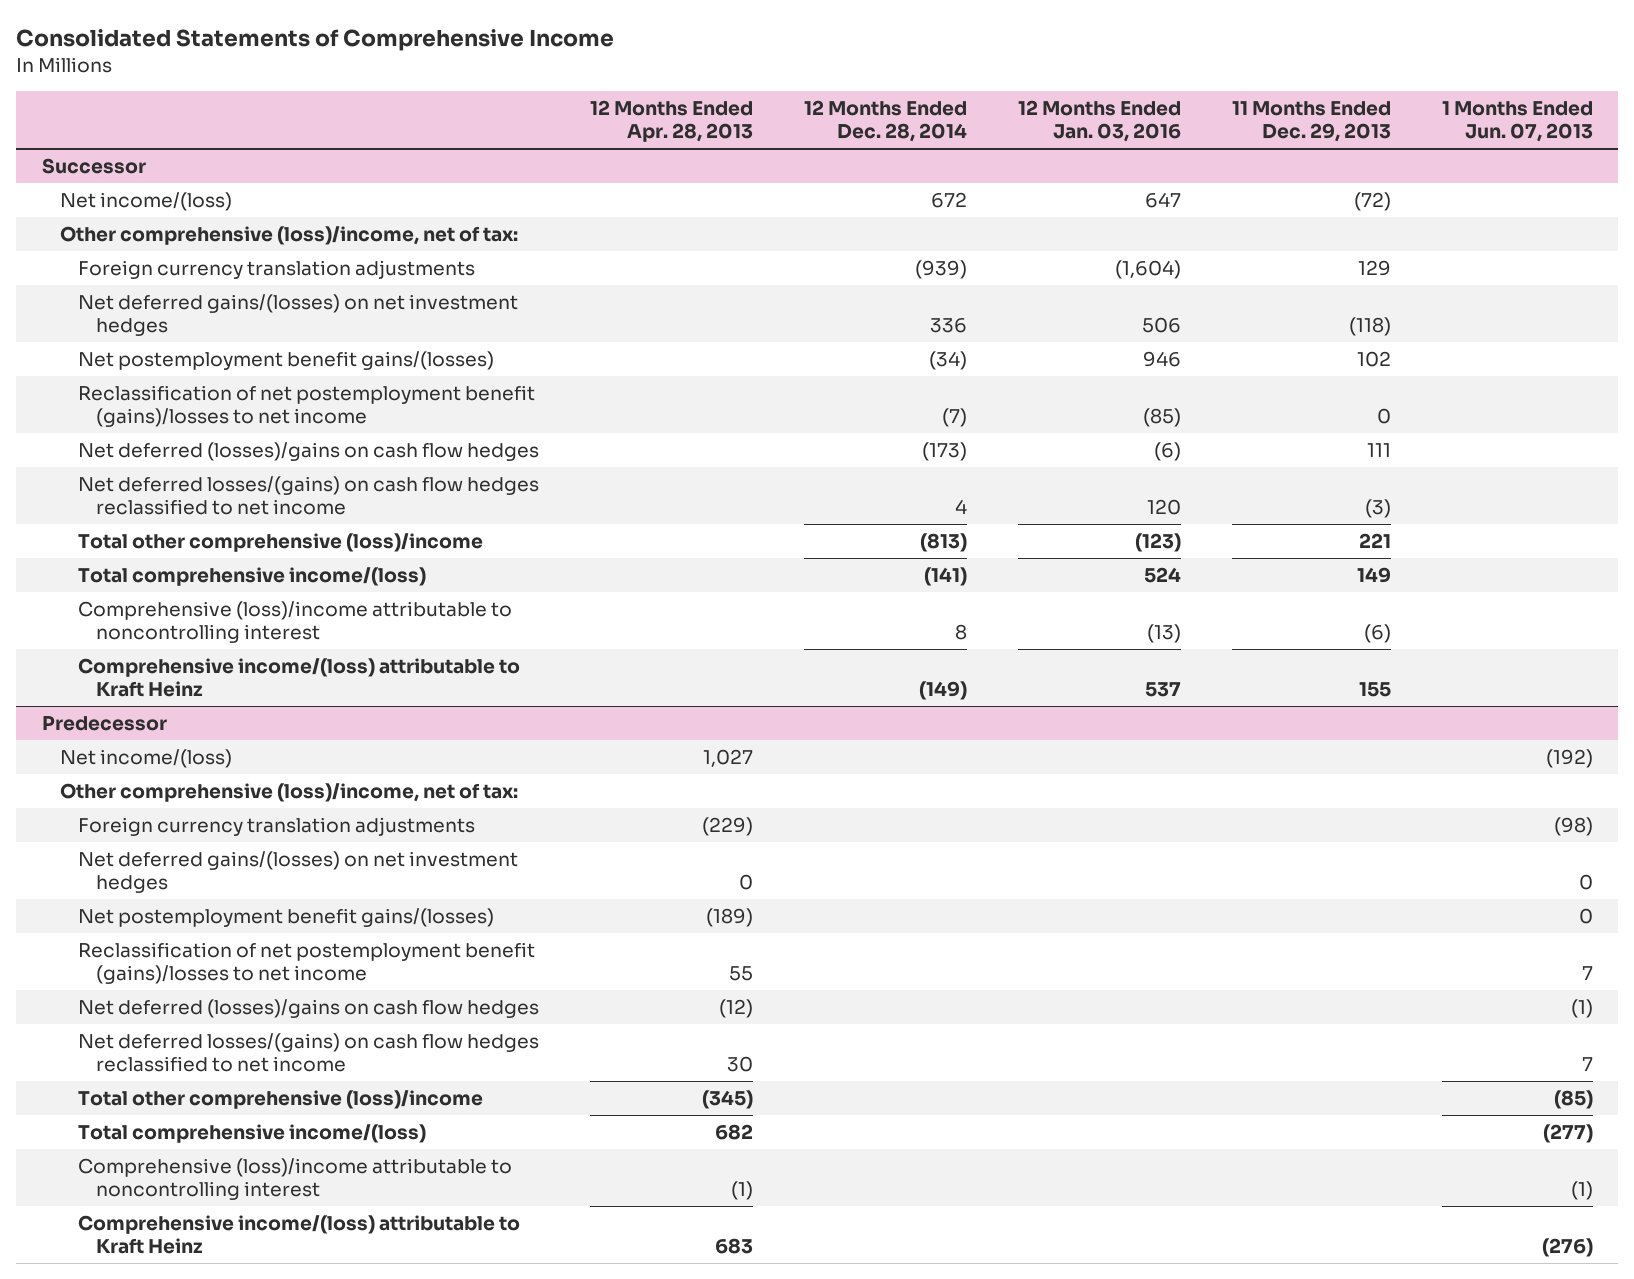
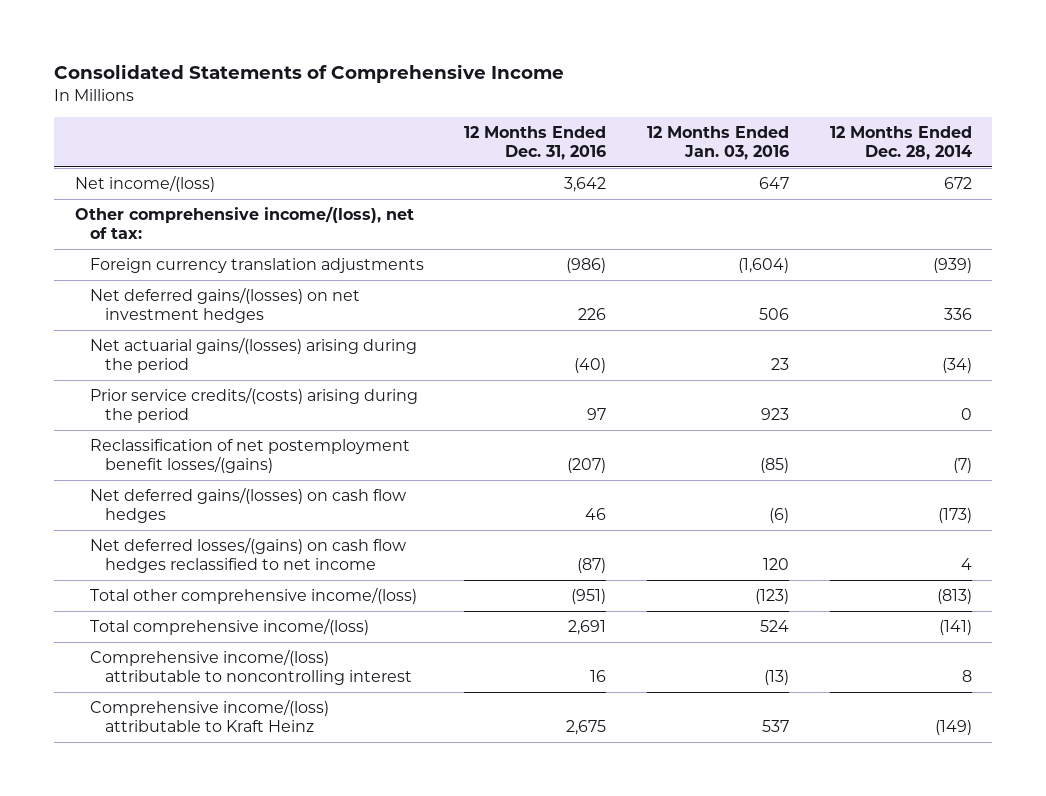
[589,99,753,143] 12 Months Ended Apr. 28, 2013 -> none
[1231,100,1391,143] 11 Months Ended Dec. 29, 2013 -> none
[1441,100,1593,143] 1 Months Ended Jun. 07, 2013 -> none
none -> [464,126,607,161] 12 Months Ended Dec. 31, 2016
[41,158,146,175] Successor -> none
[59,226,518,246] Other comprehensive (loss)/income, net of tax: -> [74,206,414,240] Other comprehensive income/(loss), net of tax:
[77,351,494,371] Net postemployment benefit gains/(losses) -> none
none -> [89,337,417,374] Net actuarial gains/(losses) arising during the period
none -> [89,387,418,424] Prior service credits/(costs) arising during the period
[77,385,535,428] Reclassification of net postemployment benefit (gains)/losses to net income -> [89,439,410,474] Reclassification of net postemployment benefit losses/(gains)
[77,442,539,462] Net deferred (losses)/gains on cash flow hedges -> [89,487,406,524] Net deferred gains/(losses) on cash flow hedges
[77,533,483,553] Total other comprehensive (loss)/income -> [89,587,417,605] Total other comprehensive income/(loss)
[77,601,512,644] Comprehensive (loss)/income attributable to noncontrolling interest -> [89,649,412,686] Comprehensive income/(loss) attributable to noncontrolling interest
[41,716,167,732] Predecessor -> none
[59,749,232,769] Net income/(loss) -> none
[59,783,518,803] Other comprehensive (loss)/income, net of tax: -> none
[77,817,475,837] Foreign currency translation adjustments -> none
[77,851,518,894] Net deferred gains/(losses) on net investment hedges -> none
[77,908,494,928] Net postemployment benefit gains/(losses) -> none
[77,942,535,985] Reclassification of net postemployment benefit (gains)/losses to net income -> none
[77,999,539,1019] Net deferred (losses)/gains on cash flow hedges -> none
[77,1033,539,1073] Net deferred losses/(gains) on cash flow hedges reclassified to net income -> none
[77,1090,483,1110] Total other comprehensive (loss)/income -> none
[77,1124,426,1144] Total comprehensive income/(loss) -> none
[77,1158,512,1201] Comprehensive (loss)/income attributable to noncontrolling interest -> none
[77,1215,520,1255] Comprehensive income/(loss) attributable to Kraft Heinz -> none

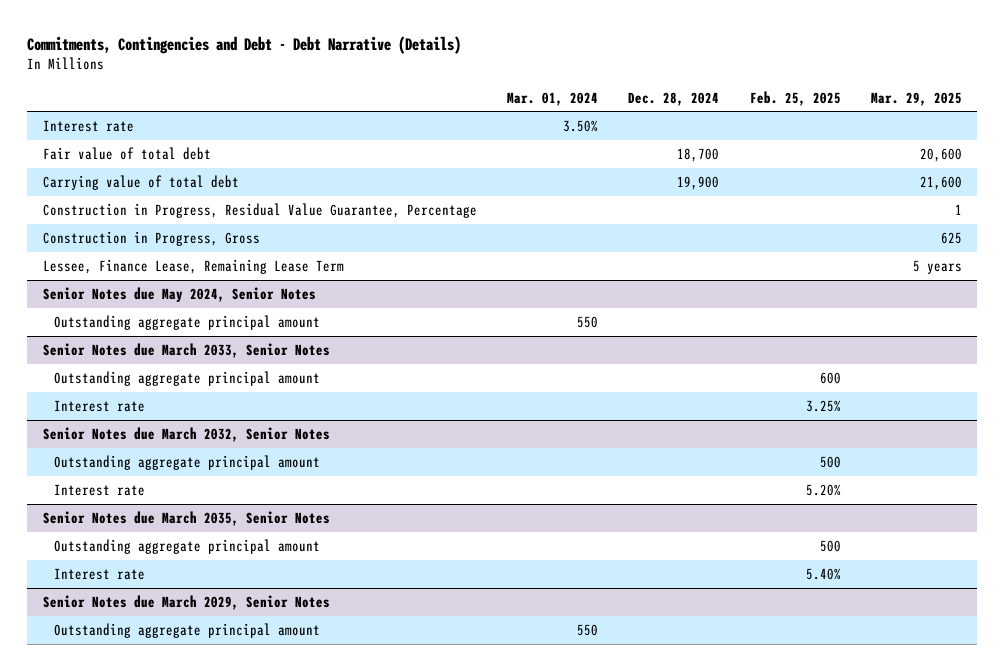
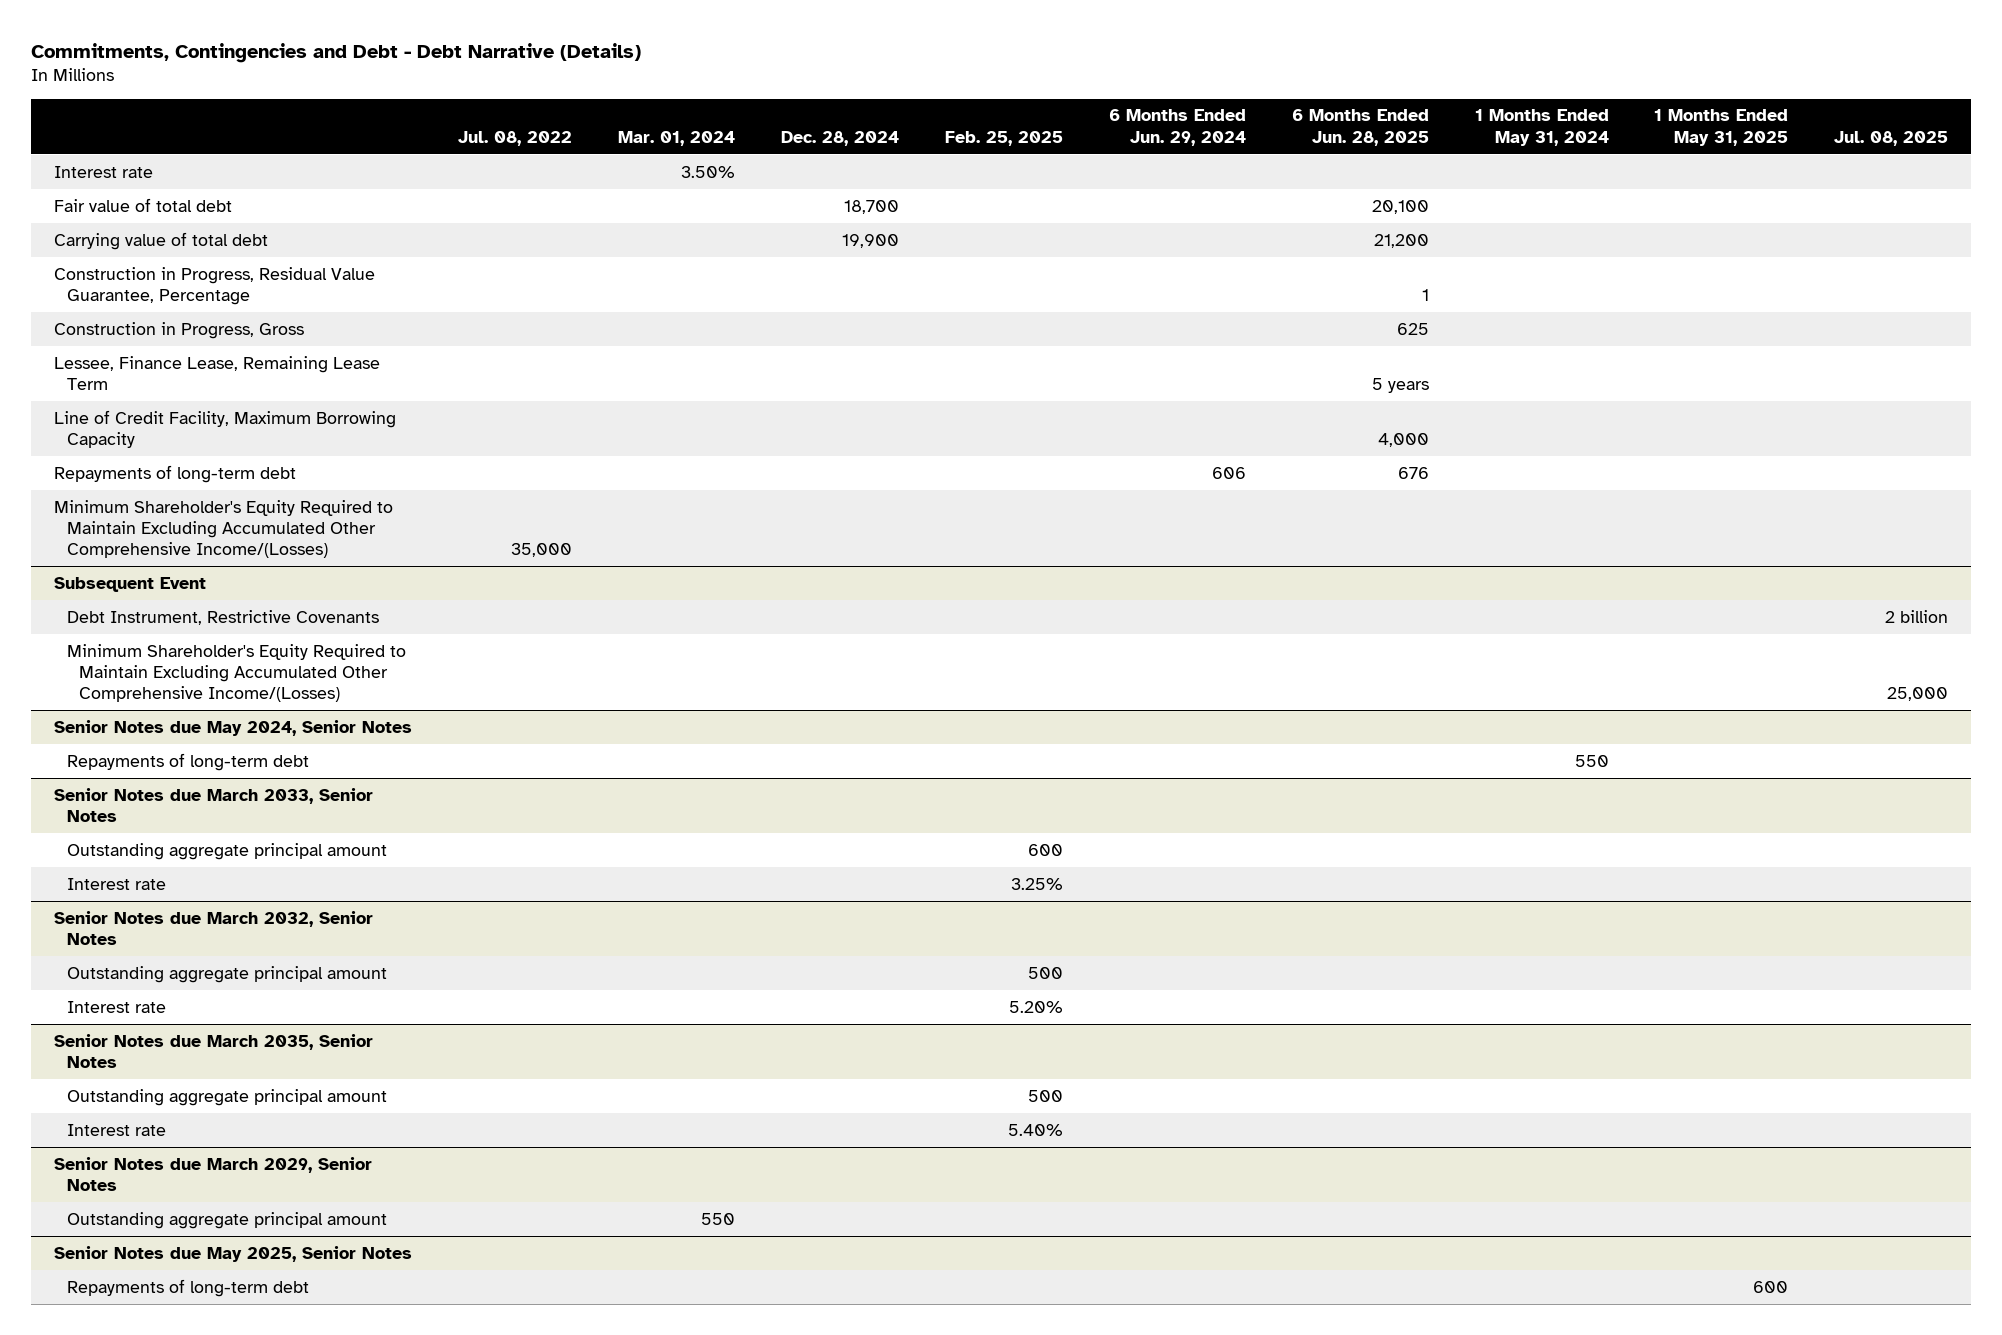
[871,91,963,106] Mar. 29, 2025 -> none
none -> [457,130,572,146] Jul. 08, 2022
none -> [1108,109,1246,146] 6 Months Ended Jun. 29, 2024
none -> [1291,109,1429,146] 6 Months Ended Jun. 28, 2025
none -> [1474,109,1609,146] 1 Months Ended May 31, 2024
none -> [1654,109,1789,146] 1 Months Ended May 31, 2025
none -> [1834,130,1949,146] Jul. 08, 2025
none -> [54,409,397,449] Line of Credit Facility, Maximum Borrowing Capacity
none -> [54,464,297,483] Repayments of long-term debt
none -> [54,499,394,559] Minimum Shareholder's Equity Required to Maintain Excluding Accumulated Other Comprehensive Income/(Losses)
none -> [54,576,207,592] Subsequent Event
none -> [66,609,379,625] Debt Instrument, Restrictive Covenants
none -> [66,643,406,703] Minimum Shareholder's Equity Required to Maintain Excluding Accumulated Other Comprehensive Income/(Losses)
[53,314,320,330] Outstanding aggregate principal amount -> none
none -> [66,752,309,771] Repayments of long-term debt
none -> [54,1245,413,1262] Senior Notes due May 2025, Senior Notes
none -> [66,1278,309,1297] Repayments of long-term debt

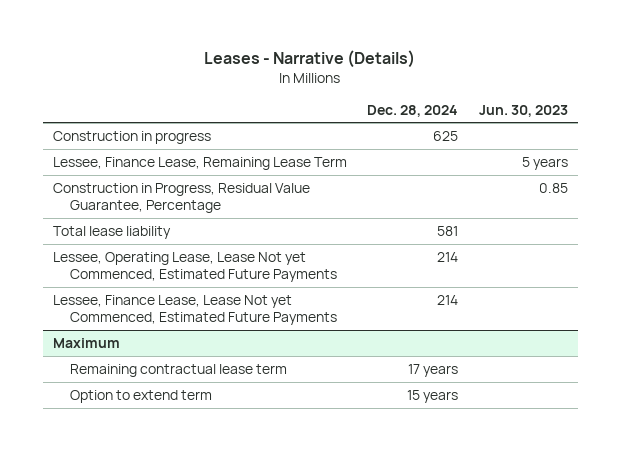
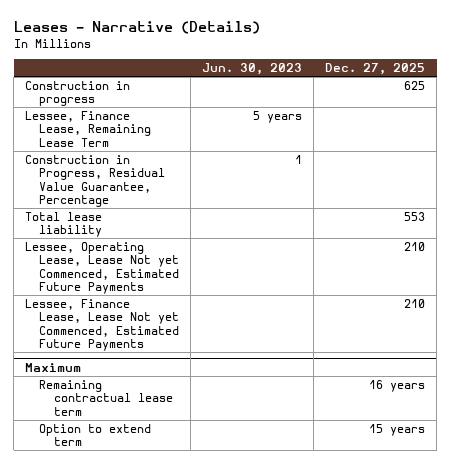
[367,104,459,117] Dec. 28, 2024 -> none
none -> [325,63,426,76] Dec. 27, 2025
[538,182,568,193] 0.85 -> [295,154,303,164] 1

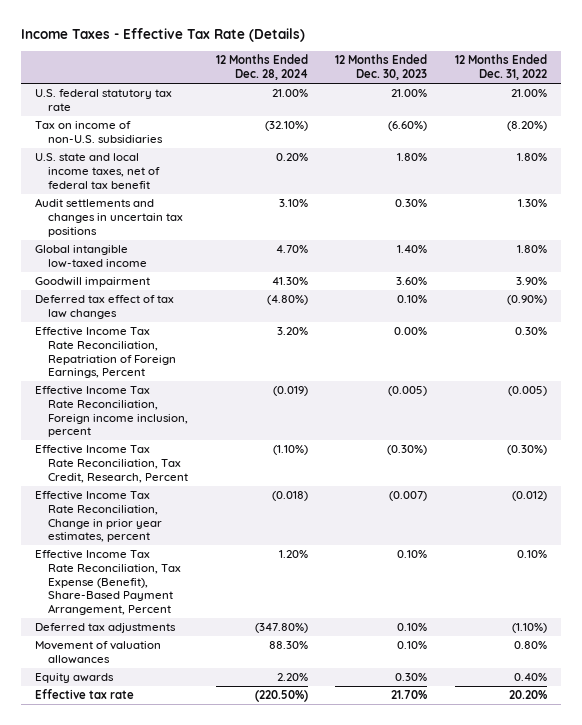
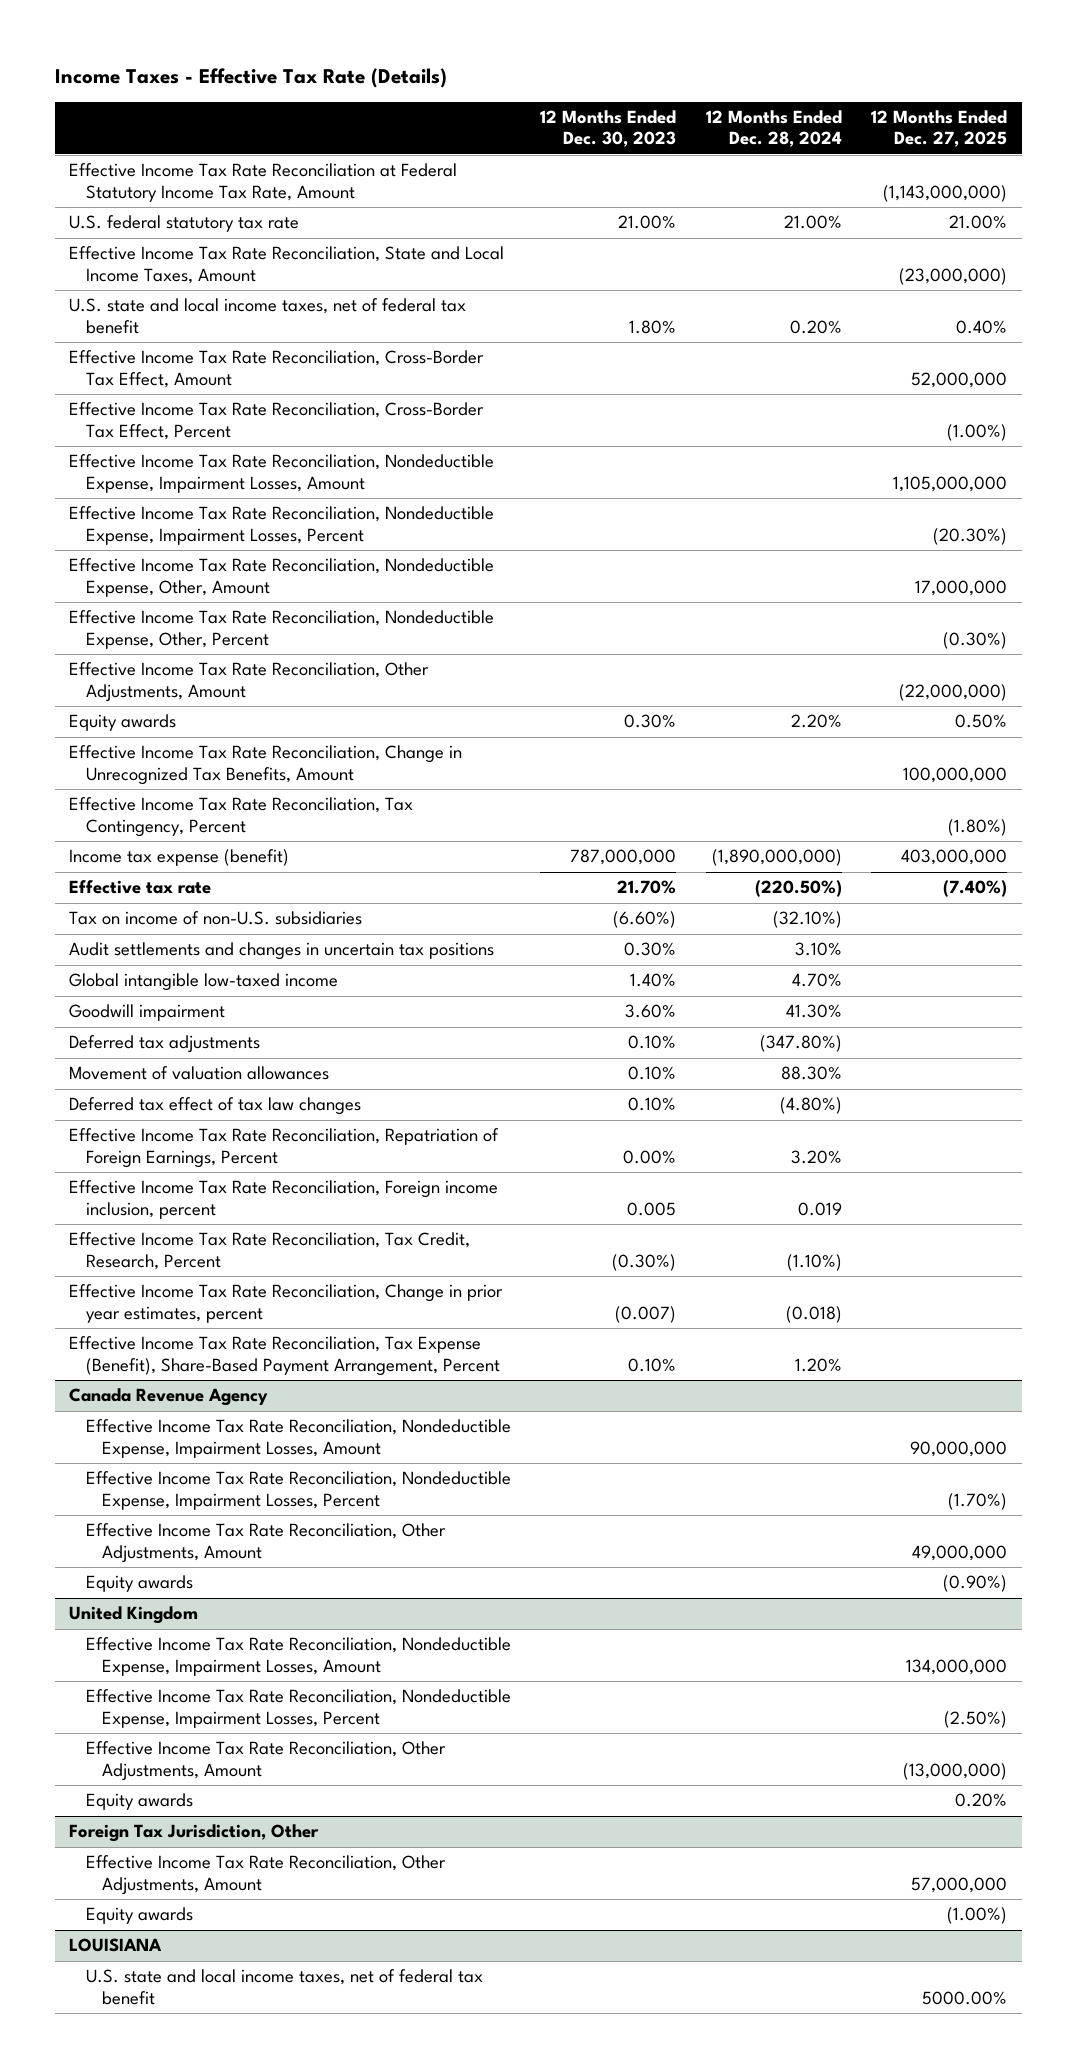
[455,54,548,80] 12 Months Ended Dec. 31, 2022 -> none
none -> [871,109,1008,148] 12 Months Ended Dec. 27, 2025
none -> [69,163,458,202] Effective Income Tax Rate Reconciliation at Federal Statutory Income Tax Rate, Amount
none -> [69,246,505,284] Effective Income Tax Rate Reconciliation, State and Local Income Taxes, Amount
none -> [69,350,485,388] Effective Income Tax Rate Reconciliation, Cross-Border Tax Effect, Amount
none -> [69,402,485,440] Effective Income Tax Rate Reconciliation, Cross-Border Tax Effect, Percent
none -> [69,454,495,493] Effective Income Tax Rate Reconciliation, Nondeductible Expense, Impairment Losses, Amount
none -> [69,506,495,545] Effective Income Tax Rate Reconciliation, Nondeductible Expense, Impairment Losses, Percent
none -> [69,558,495,597] Effective Income Tax Rate Reconciliation, Nondeductible Expense, Other, Amount
none -> [69,610,495,649] Effective Income Tax Rate Reconciliation, Nondeductible Expense, Other, Percent
none -> [69,662,430,702] Effective Income Tax Rate Reconciliation, Other Adjustments, Amount
[35,673,115,684] Equity awards -> [69,714,177,732] Equity awards
none -> [69,745,463,785] Effective Income Tax Rate Reconciliation, Change in Unrecognized Tax Benefits, Amount
none -> [69,797,414,837] Effective Income Tax Rate Reconciliation, Tax Contingency, Percent
none -> [69,849,290,867] Income tax expense (benefit)
[35,689,135,700] Effective tax rate -> [69,880,212,895] Effective tax rate
[35,121,163,143] Tax on income of non-U.S. subsidiaries -> [69,911,363,926] Tax on income of non-U.S. subsidiaries
[35,623,177,634] Deferred tax adjustments -> [69,1035,261,1054] Deferred tax adjustments
[35,641,162,664] Movement of valuation allowances -> [69,1066,330,1081] Movement of valuation allowances
[272,386,308,397] (0.019) -> [797,1201,842,1216] 0.019
[388,386,428,397] (0.005) -> [627,1201,677,1216] 0.005
none -> [69,1388,269,1407] Canada Revenue Agency
none -> [85,1419,511,1458] Effective Income Tax Rate Reconciliation, Nondeductible Expense, Impairment Losses, Amount
none -> [85,1471,511,1510] Effective Income Tax Rate Reconciliation, Nondeductible Expense, Impairment Losses, Percent
none -> [85,1523,446,1563] Effective Income Tax Rate Reconciliation, Other Adjustments, Amount
none -> [85,1575,193,1593] Equity awards
none -> [69,1606,199,1625] United Kingdom
none -> [85,1637,511,1676] Effective Income Tax Rate Reconciliation, Nondeductible Expense, Impairment Losses, Amount
none -> [85,1689,511,1728] Effective Income Tax Rate Reconciliation, Nondeductible Expense, Impairment Losses, Percent
none -> [85,1741,446,1781] Effective Income Tax Rate Reconciliation, Other Adjustments, Amount
none -> [85,1793,193,1811] Equity awards
none -> [69,1824,320,1843] Foreign Tax Jurisdiction, Other
none -> [85,1855,446,1895] Effective Income Tax Rate Reconciliation, Other Adjustments, Amount
none -> [85,1907,193,1925] Equity awards
none -> [69,1938,163,1953] LOUISIANA
none -> [85,1969,483,2005] U.S. state and local income taxes, net of federal tax benefit

